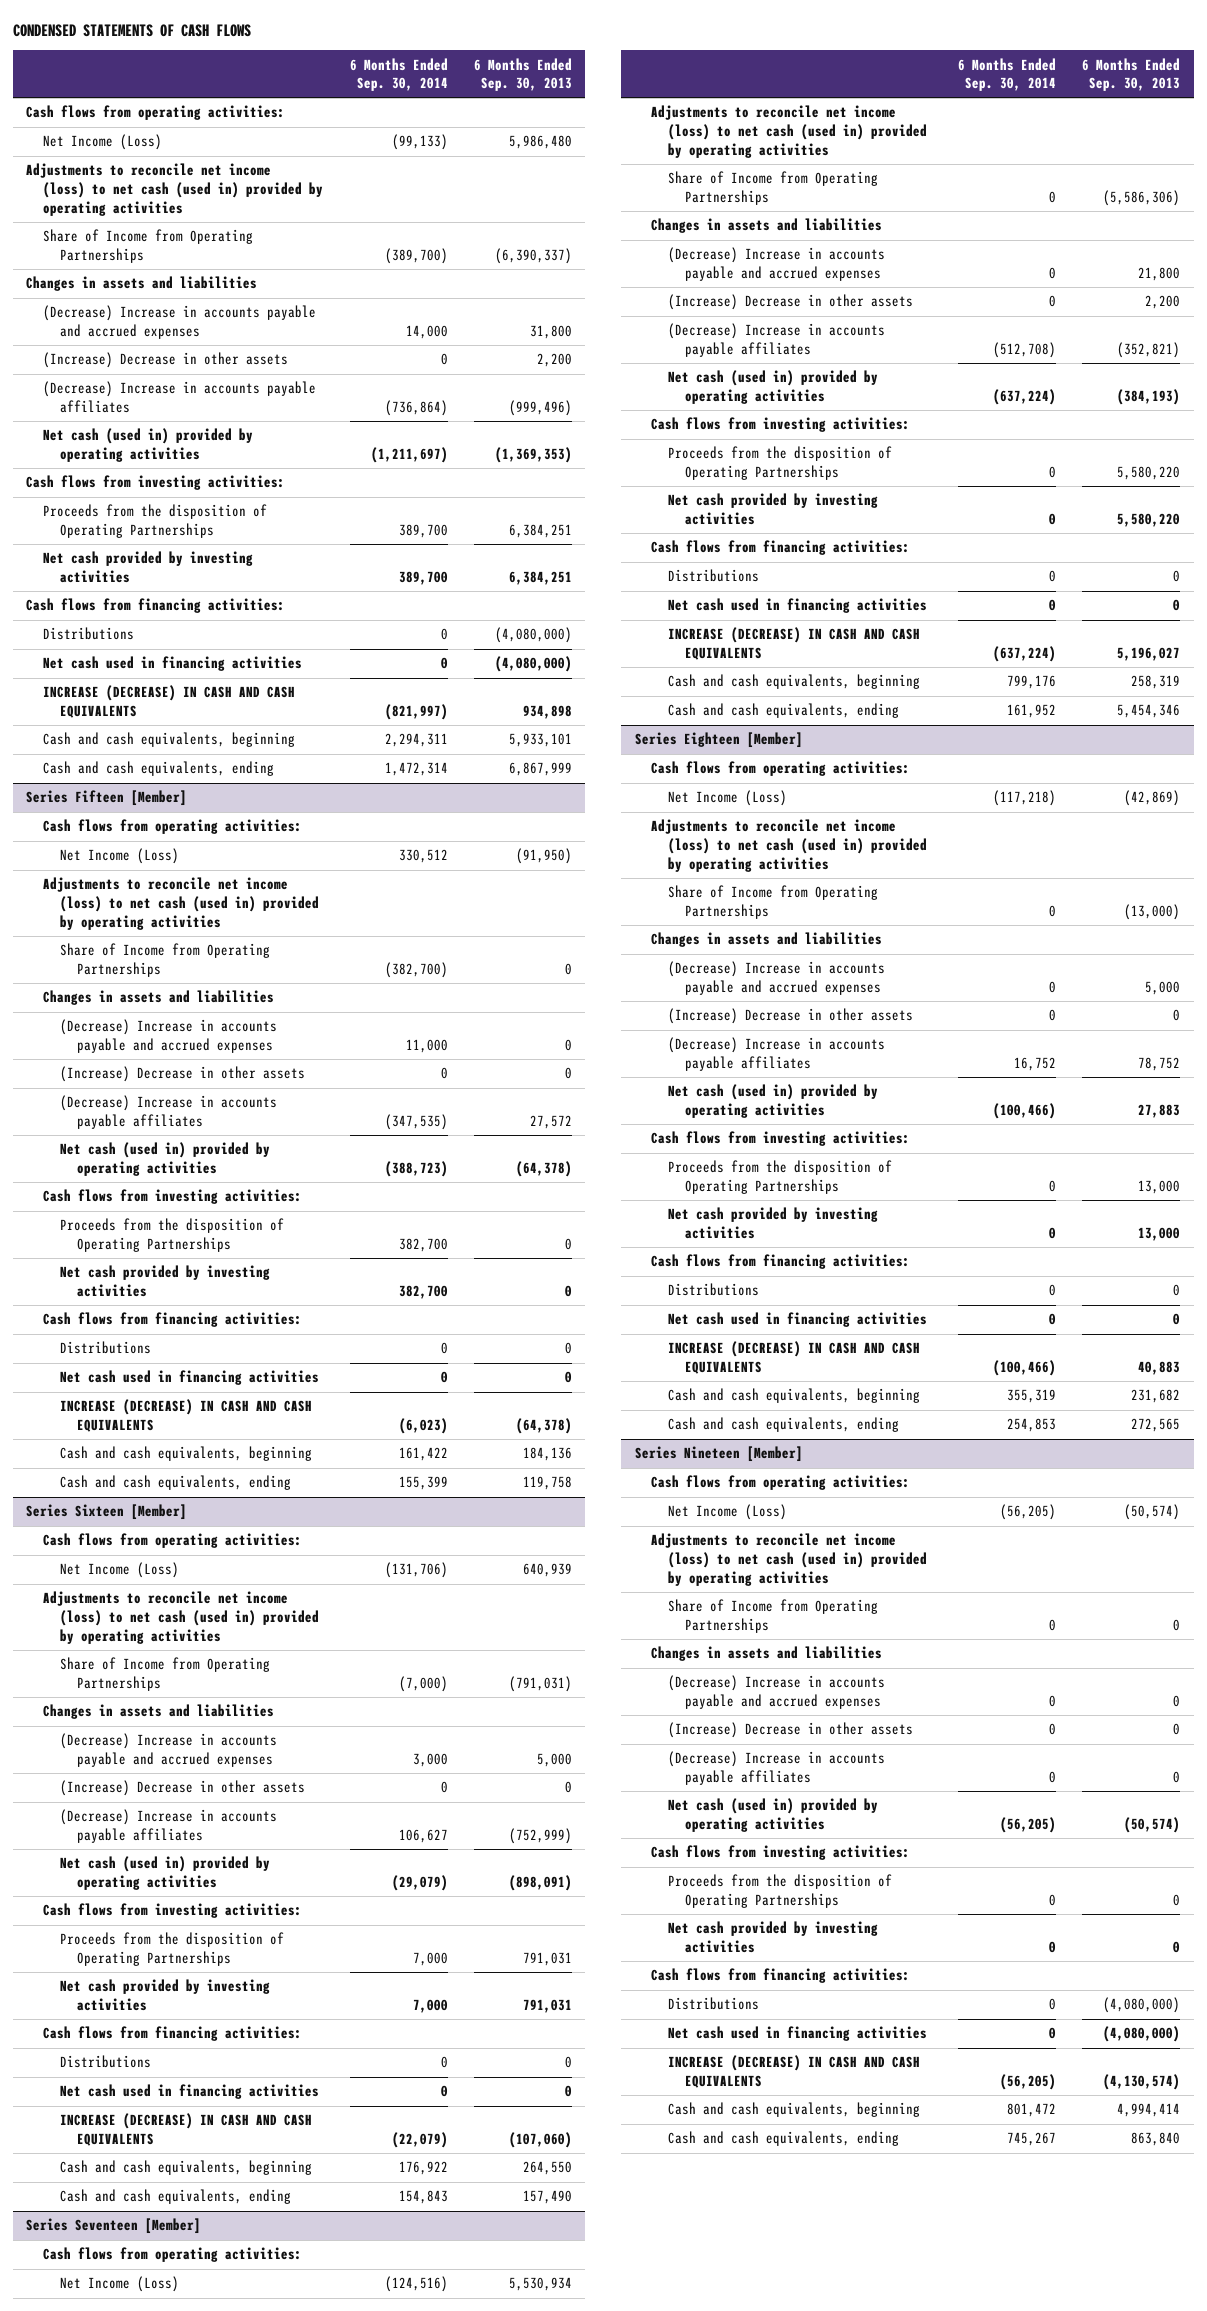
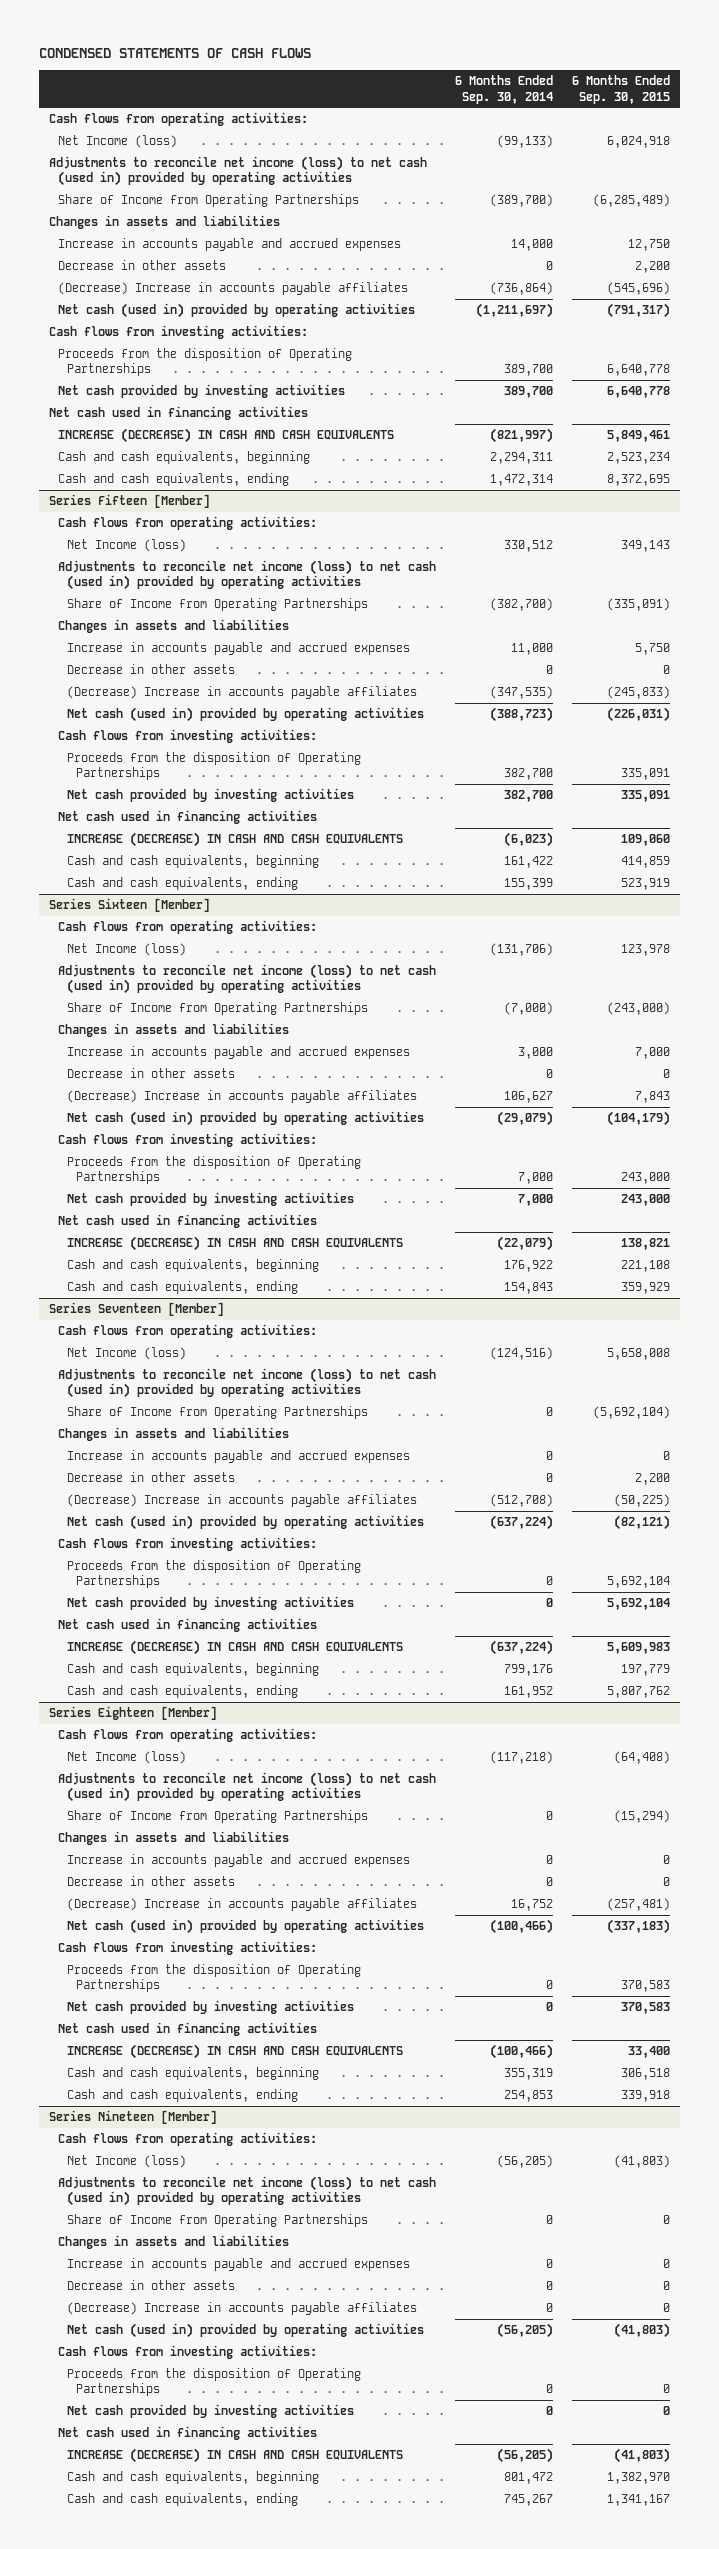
[474,57,573,92] 6 Months Ended Sep. 30, 2013 -> none
none -> [572,75,671,104] 6 Months Ended Sep. 30, 2015
[43,134,163,151] Net Income (Loss) -> [57,135,177,149] Net Income (loss)
[43,305,317,339] (Decrease) Increase in accounts payable and accrued expenses -> [57,238,401,252] Increase in accounts payable and accrued expenses
[43,352,289,369] (Increase) Decrease in other assets -> [57,260,226,271] Decrease in other assets
[43,627,135,641] Distributions -> none
[43,656,303,672] Net cash used in financing activities -> none
[26,598,286,614] Cash flows from financing activities: -> [48,406,308,421] Net cash used in financing activities
[59,848,179,865] Net Income (Loss) -> [66,539,186,553] Net Income (loss)
[59,1019,277,1053] (Decrease) Increase in accounts payable and accrued expenses -> [66,642,410,656] Increase in accounts payable and accrued expenses
[59,1066,305,1083] (Increase) Decrease in other assets -> [66,664,235,675] Decrease in other assets
[59,1341,151,1355] Distributions -> none
[59,1370,319,1386] Net cash used in financing activities -> none
[43,1312,303,1328] Cash flows from financing activities: -> [57,810,317,825] Net cash used in financing activities
[59,1562,179,1579] Net Income (Loss) -> [66,943,186,957] Net Income (loss)
[59,1733,277,1767] (Decrease) Increase in accounts payable and accrued expenses -> [66,1046,410,1060] Increase in accounts payable and accrued expenses
[59,1780,305,1797] (Increase) Decrease in other assets -> [66,1068,235,1079] Decrease in other assets
[59,2055,151,2069] Distributions -> none
[59,2084,319,2100] Net cash used in financing activities -> none
[43,2026,303,2042] Cash flows from financing activities: -> [57,1214,317,1229] Net cash used in financing activities
[59,2276,179,2293] Net Income (Loss) -> [66,1347,186,1361] Net Income (loss)
[668,247,886,281] (Decrease) Increase in accounts payable and accrued expenses -> [66,1450,410,1464] Increase in accounts payable and accrued expenses
[668,294,914,311] (Increase) Decrease in other assets -> [66,1472,235,1483] Decrease in other assets
[668,569,760,583] Distributions -> none
[668,598,928,614] Net cash used in financing activities -> none
[651,540,911,556] Cash flows from financing activities: -> [57,1618,317,1633] Net cash used in financing activities
[668,790,788,807] Net Income (Loss) -> [66,1751,186,1765] Net Income (loss)
[668,961,886,995] (Decrease) Increase in accounts payable and accrued expenses -> [66,1854,410,1868] Increase in accounts payable and accrued expenses
[668,1008,914,1025] (Increase) Decrease in other assets -> [66,1876,235,1887] Decrease in other assets
[668,1283,760,1297] Distributions -> none
[668,1312,928,1328] Net cash used in financing activities -> none
[651,1254,911,1270] Cash flows from financing activities: -> [57,2022,317,2037] Net cash used in financing activities
[668,1504,788,1521] Net Income (Loss) -> [66,2155,186,2169] Net Income (loss)
[668,1675,886,1709] (Decrease) Increase in accounts payable and accrued expenses -> [66,2258,410,2272] Increase in accounts payable and accrued expenses
[668,1722,914,1739] (Increase) Decrease in other assets -> [66,2280,235,2291] Decrease in other assets
[668,1997,760,2011] Distributions -> none
[668,2026,928,2042] Net cash used in financing activities -> none
[651,1968,911,1984] Cash flows from financing activities: -> [57,2426,317,2441] Net cash used in financing activities

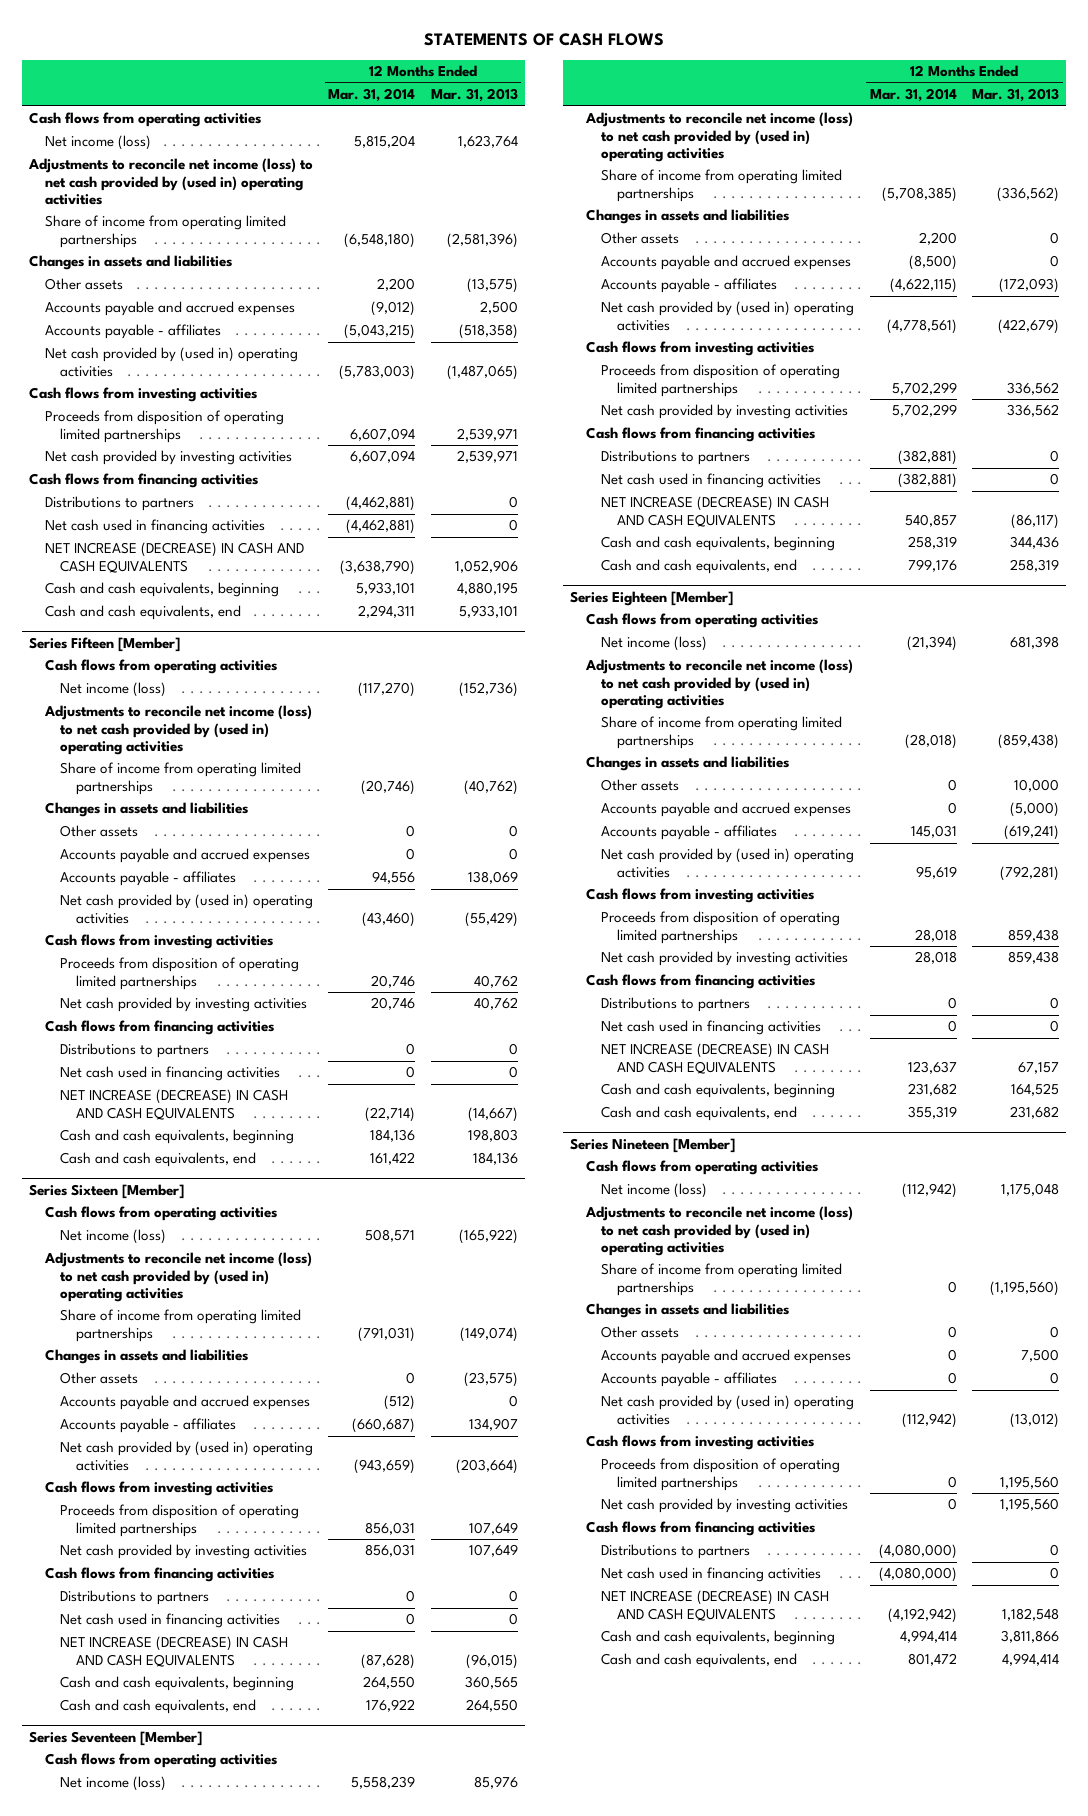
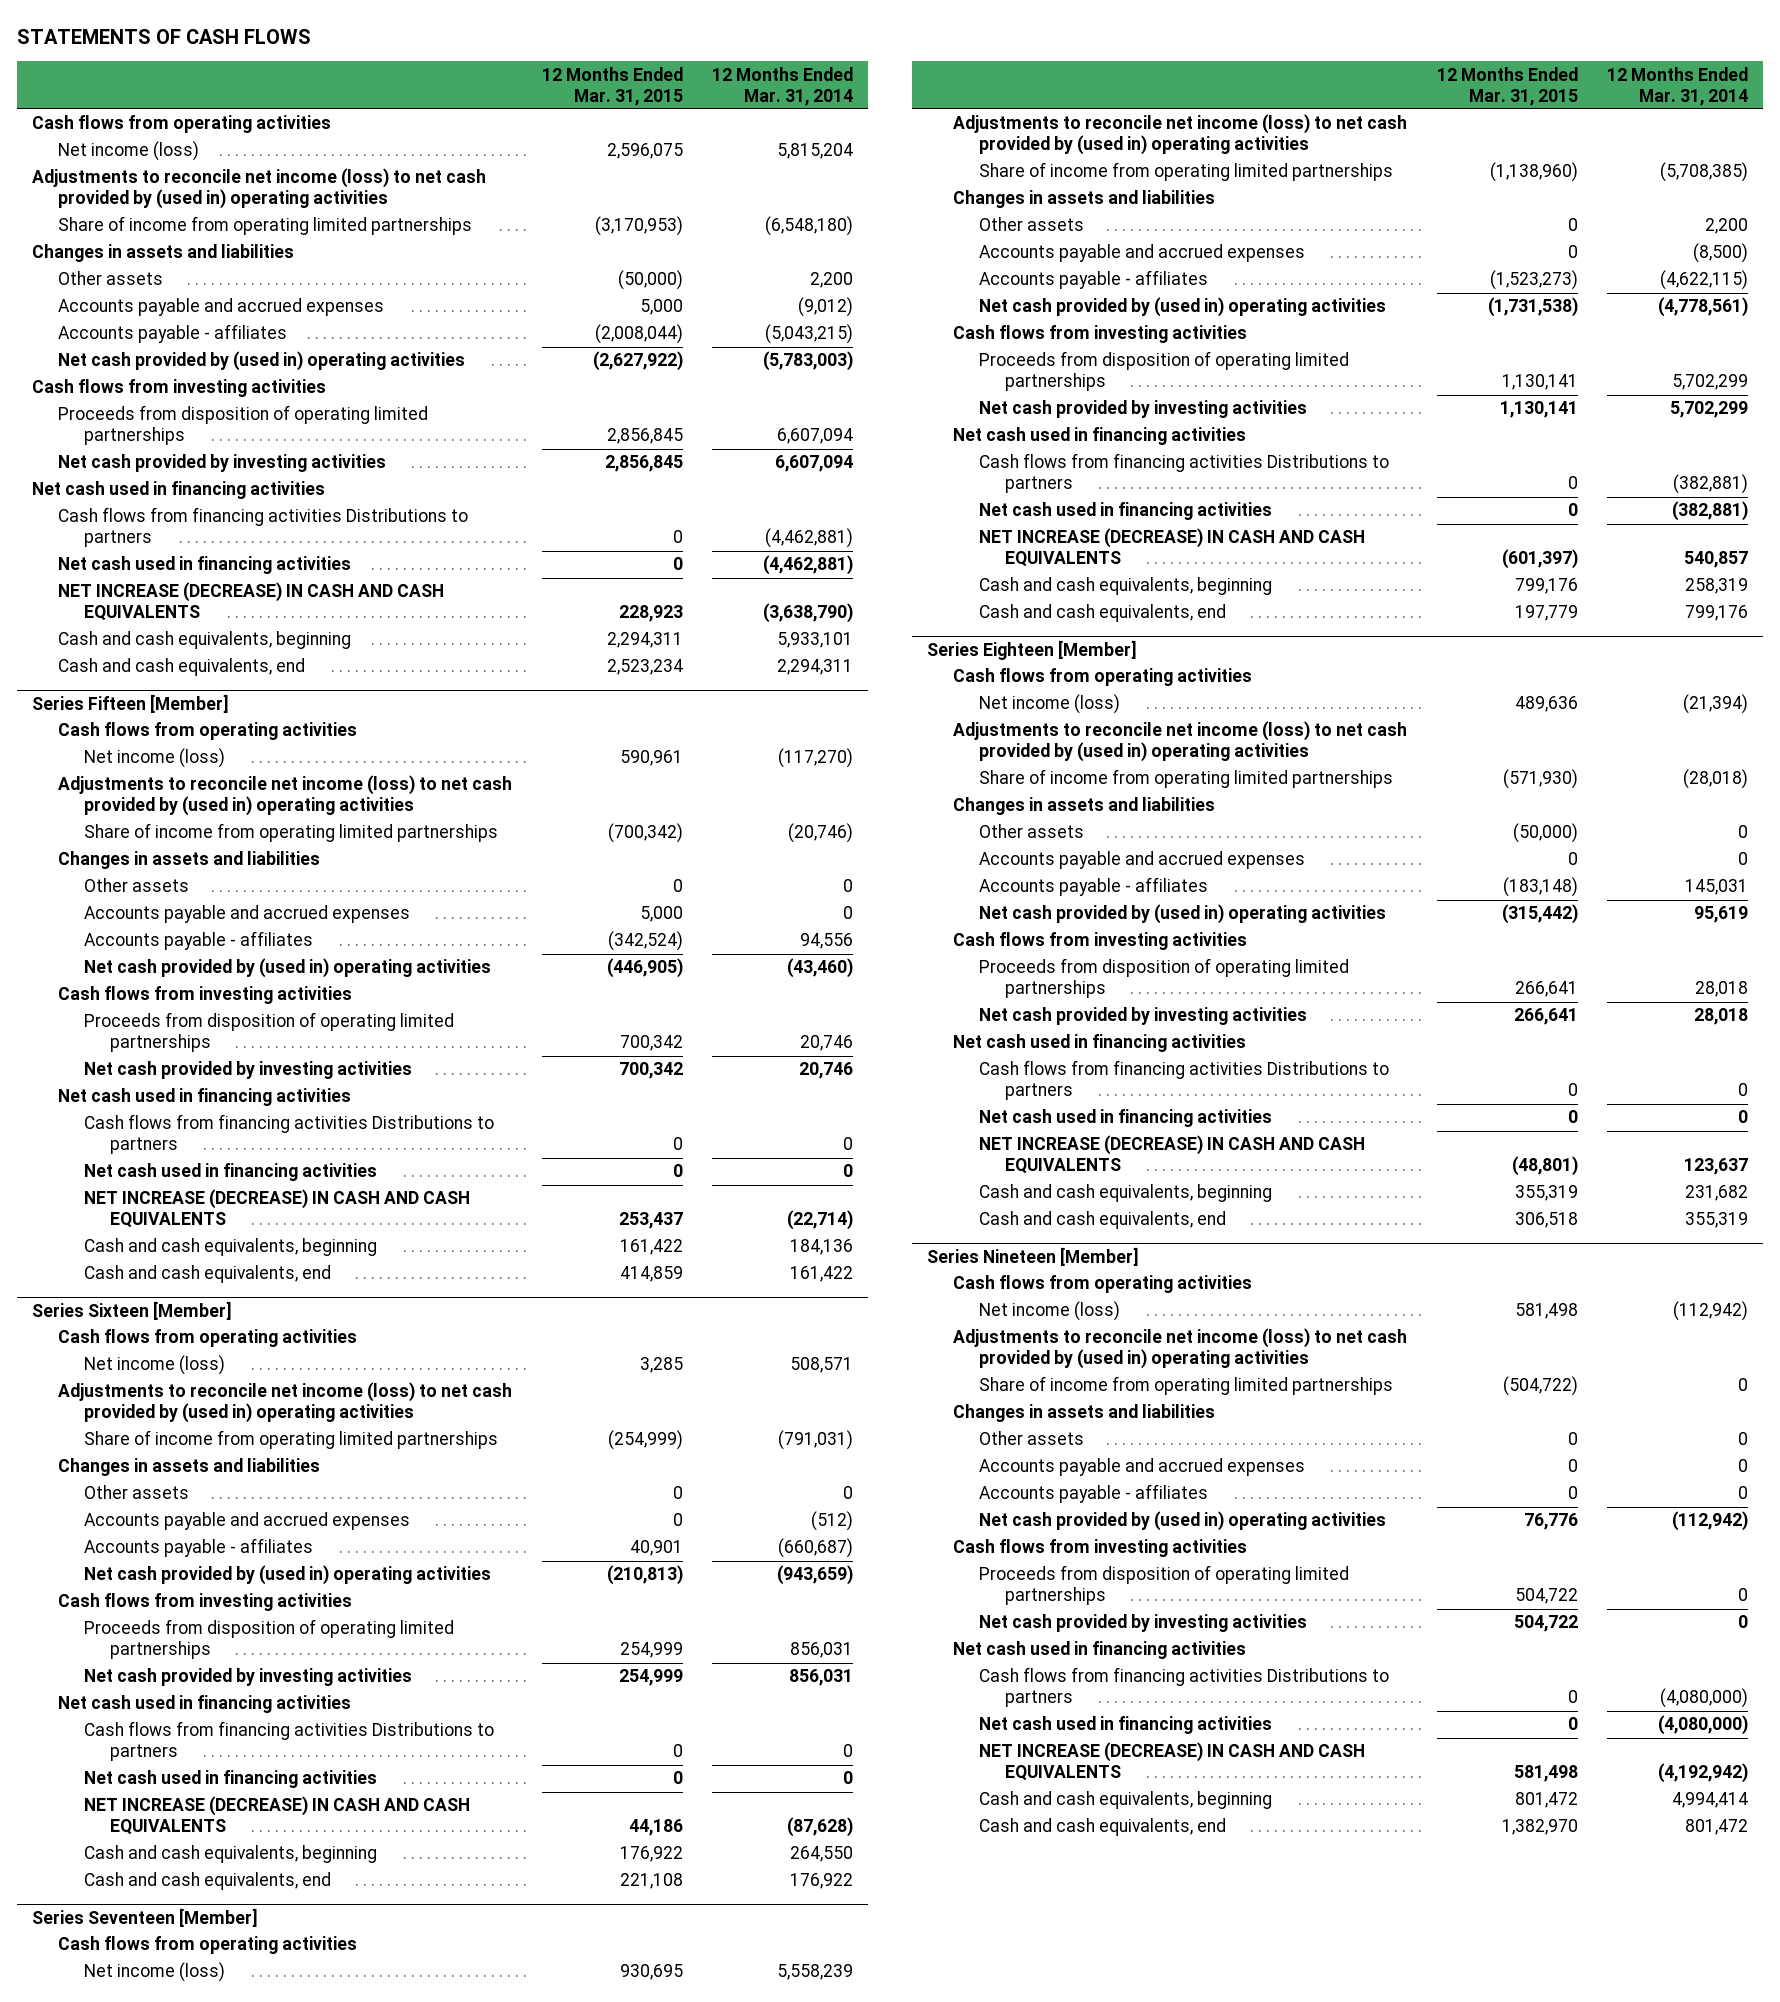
[430,88,518,103] Mar. 31, 2013 -> none
none -> [541,66,683,106] 12 Months Ended Mar. 31, 2015
[29,473,259,489] Cash flows from financing activities -> [31,481,325,500] Net cash used in financing activities
[44,496,194,512] Distributions to partners -> [57,507,468,548] Cash flows from financing activities Distributions to partners
[44,1020,274,1036] Cash flows from financing activities -> [57,1088,351,1107] Net cash used in financing activities
[60,1043,210,1059] Distributions to partners -> [84,1114,495,1155] Cash flows from financing activities Distributions to partners
[44,1567,274,1583] Cash flows from financing activities -> [57,1695,351,1714] Net cash used in financing activities
[60,1590,210,1606] Distributions to partners -> [84,1721,495,1762] Cash flows from financing activities Distributions to partners
[585,427,815,443] Cash flows from financing activities -> [952,427,1246,446] Net cash used in financing activities
[601,450,751,466] Distributions to partners -> [979,453,1390,494] Cash flows from financing activities Distributions to partners
[585,974,815,990] Cash flows from financing activities -> [952,1034,1246,1053] Net cash used in financing activities
[601,997,751,1013] Distributions to partners -> [979,1060,1390,1101] Cash flows from financing activities Distributions to partners
[585,1521,815,1537] Cash flows from financing activities -> [952,1641,1246,1660] Net cash used in financing activities
[601,1544,751,1560] Distributions to partners -> [979,1667,1390,1708] Cash flows from financing activities Distributions to partners

